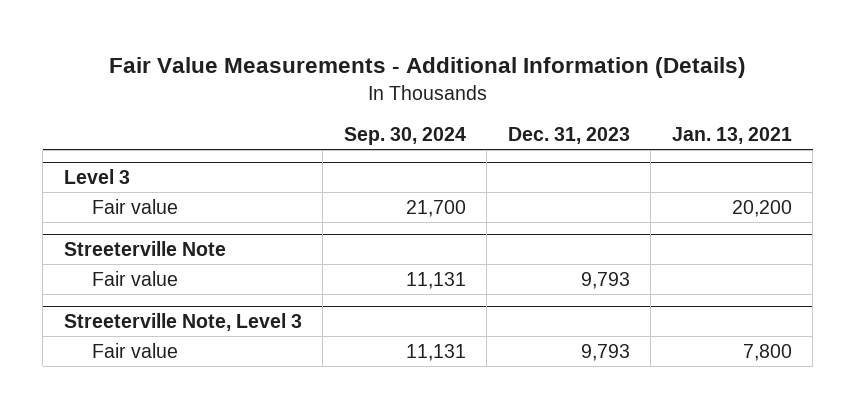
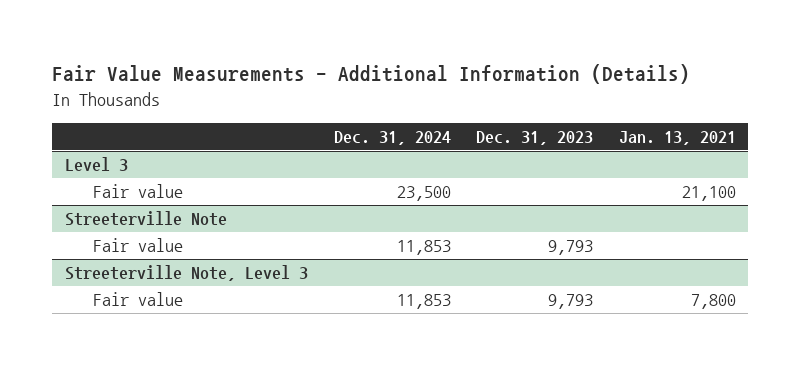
[343,127,466,146] Sep. 30, 2024 -> none
none -> [333,131,451,146] Dec. 31, 2024
[731,199,792,217] 20,200 -> [681,186,736,202] 21,100

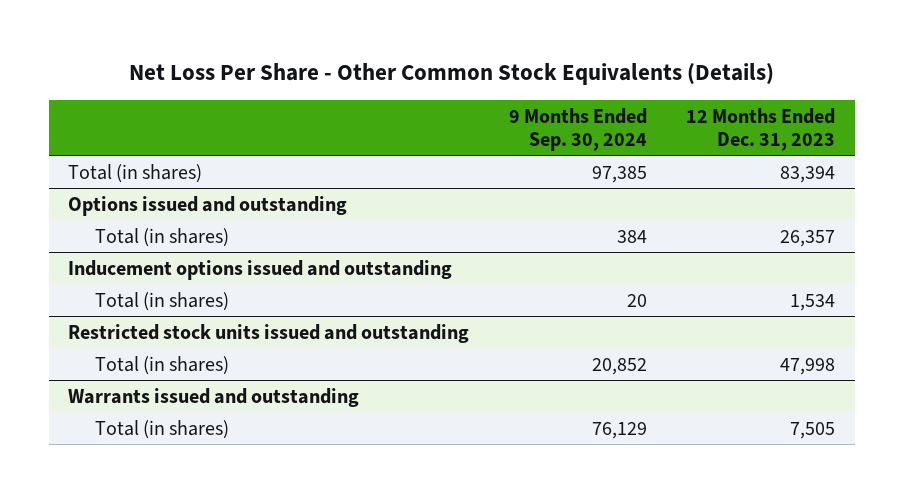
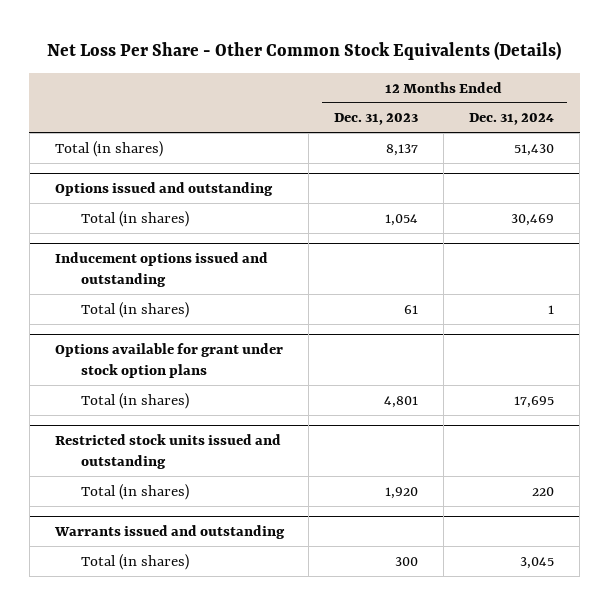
[508,107,647,152] 9 Months Ended Sep. 30, 2024 -> none
none -> [469,113,555,126] Dec. 31, 2024
[780,165,836,183] 83,394 -> [386,143,419,156] 8,137
[780,229,836,247] 26,357 -> [385,213,419,226] 1,054
[790,293,836,311] 1,534 -> [404,304,419,314] 61
none -> [54,343,283,378] Options available for grant under stock option plans
none -> [81,392,190,409] Total (in shares)
[780,357,836,375] 47,998 -> [385,486,419,499] 1,920
[790,421,836,439] 7,505 -> [395,556,419,566] 300

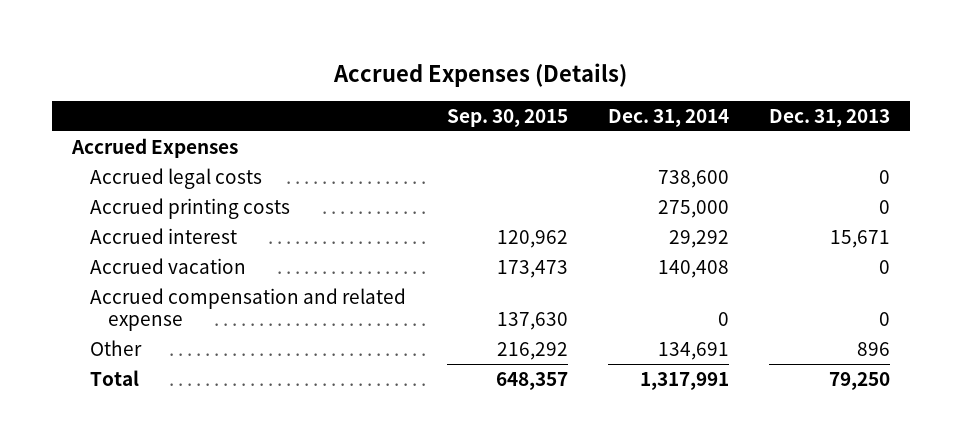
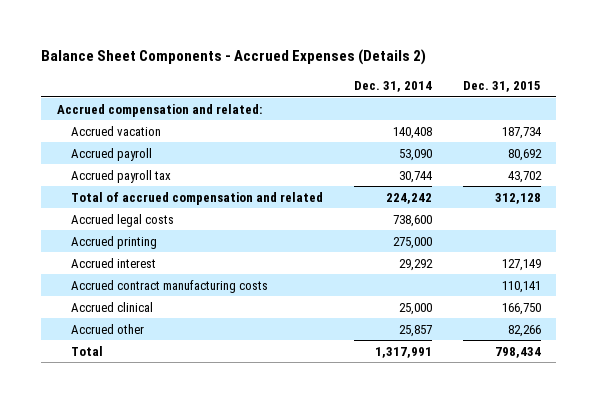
[333,62,628,87] Accrued Expenses (Details) -> [41,49,427,66] Balance Sheet Components - Accrued Expenses (Details 2)
[446,108,568,127] Sep. 30, 2015 -> none
[768,108,890,127] Dec. 31, 2013 -> none
none -> [462,81,541,93] Dec. 31, 2015
[71,137,239,158] Accrued Expenses -> none
none -> [56,103,262,117] Accrued compensation and related:
[90,257,247,274] Accrued vacation -> [70,125,161,136] Accrued vacation
none -> [70,147,152,161] Accrued payroll
none -> [70,169,171,183] Accrued payroll tax
none -> [70,191,323,205] Total of accrued compensation and related
[90,197,291,219] Accrued printing costs -> [70,235,157,249] Accrued printing
[90,287,407,331] Accrued compensation and related expense -> none
none -> [70,279,268,293] Accrued contract manufacturing costs
none -> [70,301,153,312] Accrued clinical
[90,339,143,356] Other -> [70,323,144,334] Accrued other
[657,341,729,360] 134,691 -> [398,324,432,337] 25,857

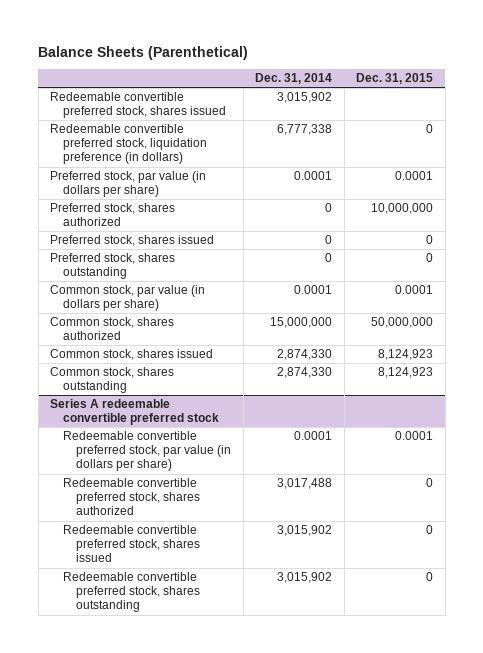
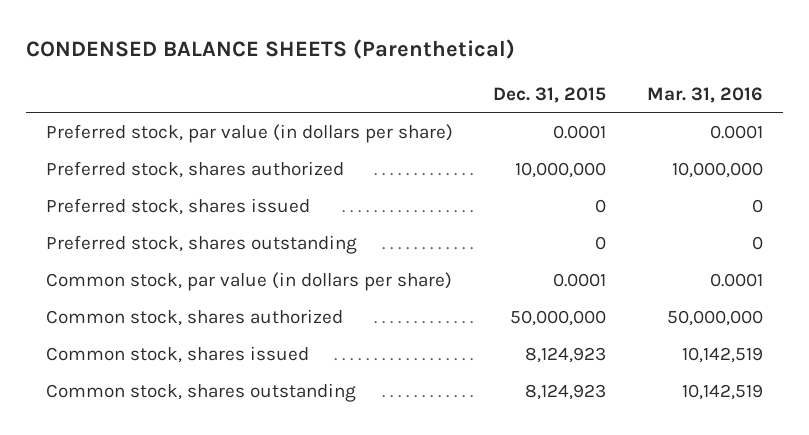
[38,45,249,60] Balance Sheets (Parenthetical) -> [26,38,516,59] CONDENSED BALANCE SHEETS (Parenthetical)
[255,73,333,85] Dec. 31, 2014 -> none
none -> [646,86,763,103] Mar. 31, 2016
[50,92,227,119] Redeemable convertible preferred stock, shares issued -> none
[50,124,208,165] Redeemable convertible preferred stock, liquidation preference (in dollars) -> none
[50,399,220,426] Series A redeemable convertible preferred stock -> none
[63,431,232,472] Redeemable convertible preferred stock, par value (in dollars per share) -> none
[63,478,201,516] Redeemable convertible preferred stock, shares authorized -> none
[63,525,201,563] Redeemable convertible preferred stock, shares issued -> none
[63,572,201,613] Redeemable convertible preferred stock, shares outstanding -> none

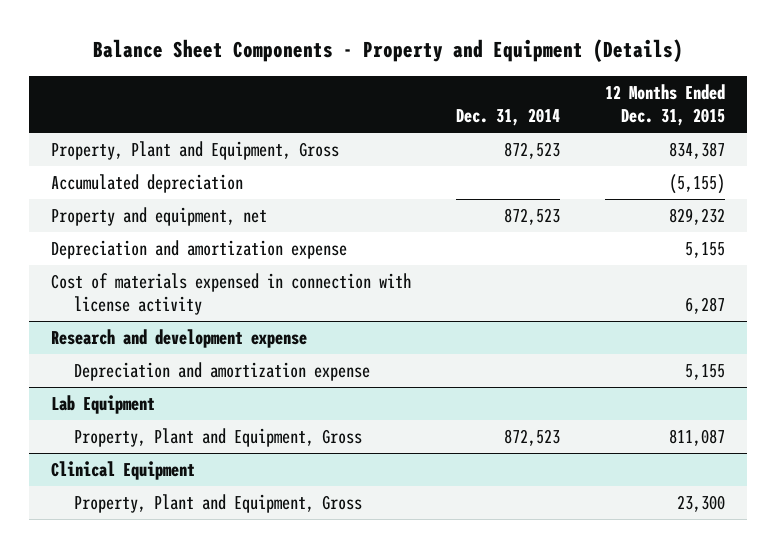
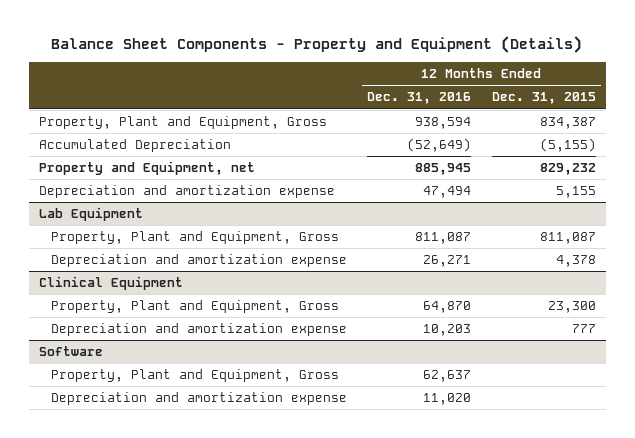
[456,107,561,126] Dec. 31, 2014 -> none
none -> [367,92,472,105] Dec. 31, 2016
[51,240,348,260] Depreciation and amortization expense -> none
[51,273,412,316] Cost of materials expensed in connection with license activity -> none
[51,329,308,349] Research and development expense -> none
[51,174,244,194] Accumulated depreciation -> [38,139,231,153] Accumulated Depreciation
[51,207,268,227] Property and equipment, net -> [38,161,255,176] Property and Equipment, net
none -> [50,254,347,268] Depreciation and amortization expense
none -> [50,323,347,337] Depreciation and amortization expense
none -> [38,346,103,357] Software
none -> [50,369,339,383] Property, Plant and Equipment, Gross
none -> [50,392,347,406] Depreciation and amortization expense

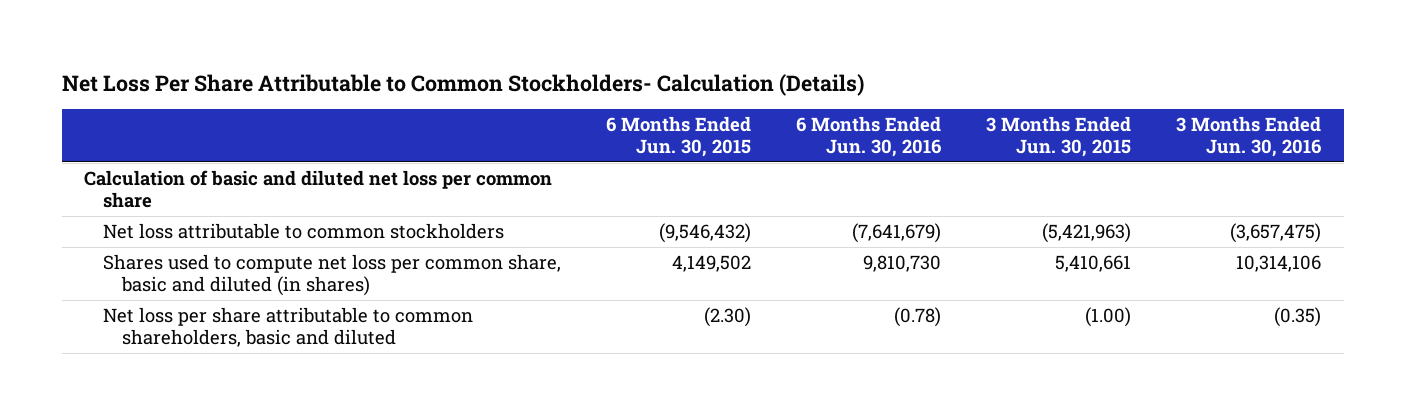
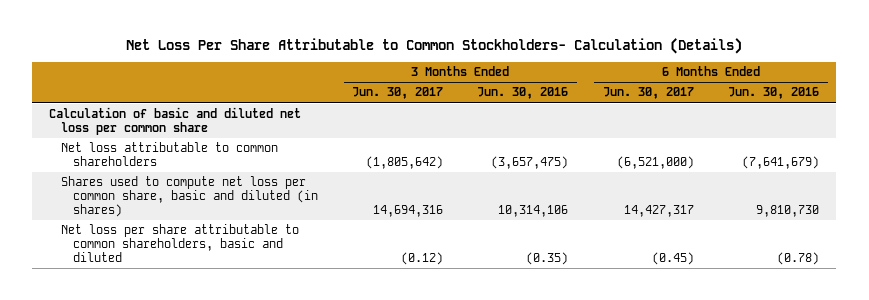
[606,116,752,158] 6 Months Ended Jun. 30, 2015 -> none
[986,116,1132,158] 3 Months Ended Jun. 30, 2015 -> none
none -> [352,87,444,100] Jun. 30, 2017
none -> [602,87,694,100] Jun. 30, 2017
[103,223,505,240] Net loss attributable to common stockholders -> [61,142,279,167] Net loss attributable to common shareholders

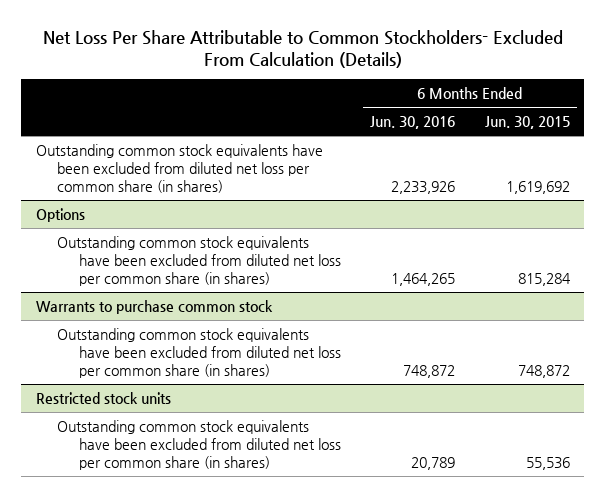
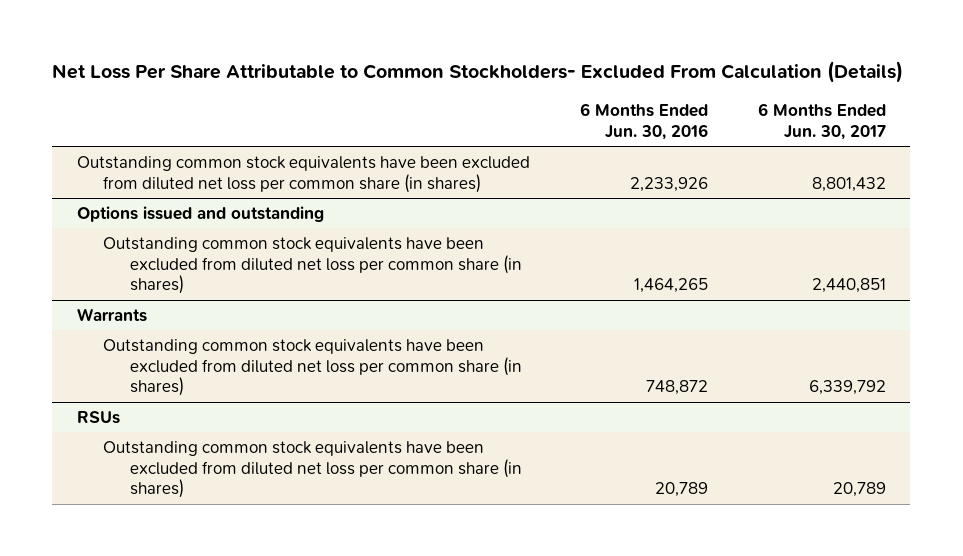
[484,116,570,130] Jun. 30, 2015 -> none
none -> [757,103,886,140] 6 Months Ended Jun. 30, 2017
[35,207,85,222] Options -> [77,205,325,222] Options issued and outstanding
[35,299,273,314] Warrants to purchase common stock -> [77,307,148,322] Warrants
[35,391,171,404] Restricted stock units -> [77,410,121,424] RSUs

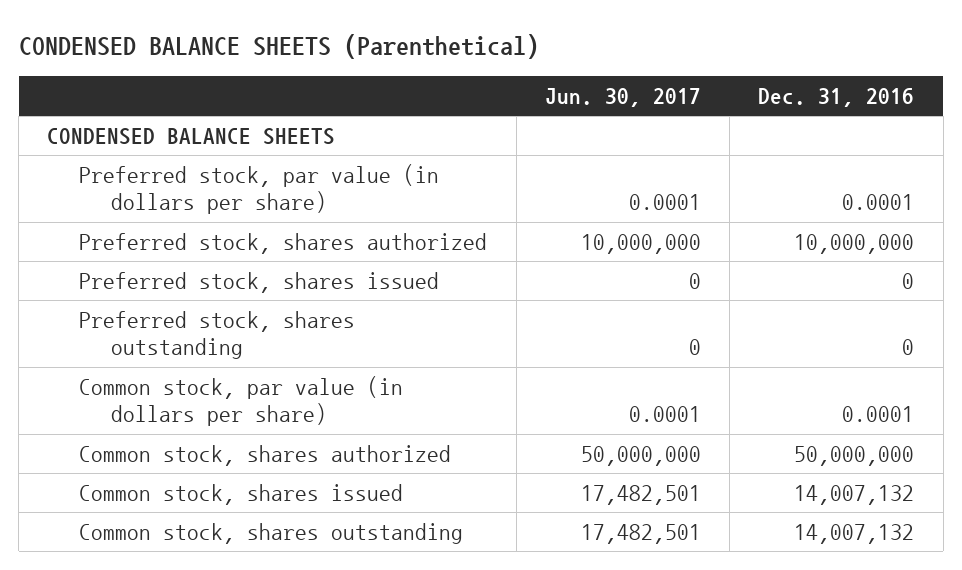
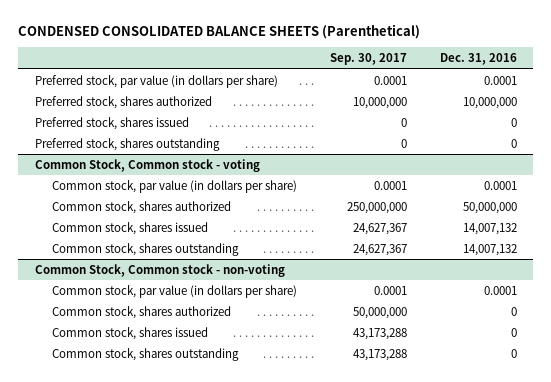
[18,33,539,59] CONDENSED BALANCE SHEETS (Parenthetical) -> [18,23,421,39] CONDENSED CONSOLIDATED BALANCE SHEETS (Parenthetical)
[544,88,701,108] Jun. 30, 2017 -> none
none -> [330,53,408,66] Sep. 30, 2017
[47,127,336,145] CONDENSED BALANCE SHEETS -> none
none -> [34,158,260,172] Common Stock, Common stock - voting
none -> [34,263,285,277] Common Stock, Common stock - non-voting
none -> [52,284,298,298] Common stock, par value (in dollars per share)
none -> [52,305,232,319] Common stock, shares authorized
none -> [52,326,209,340] Common stock, shares issued
none -> [52,347,240,361] Common stock, shares outstanding

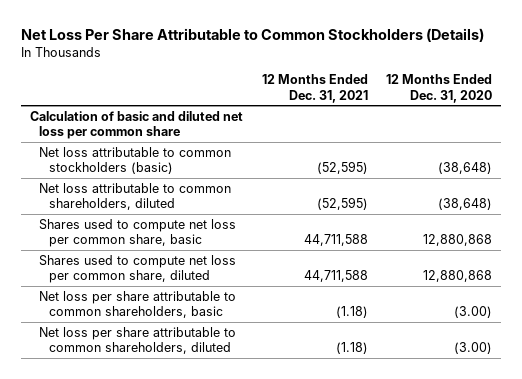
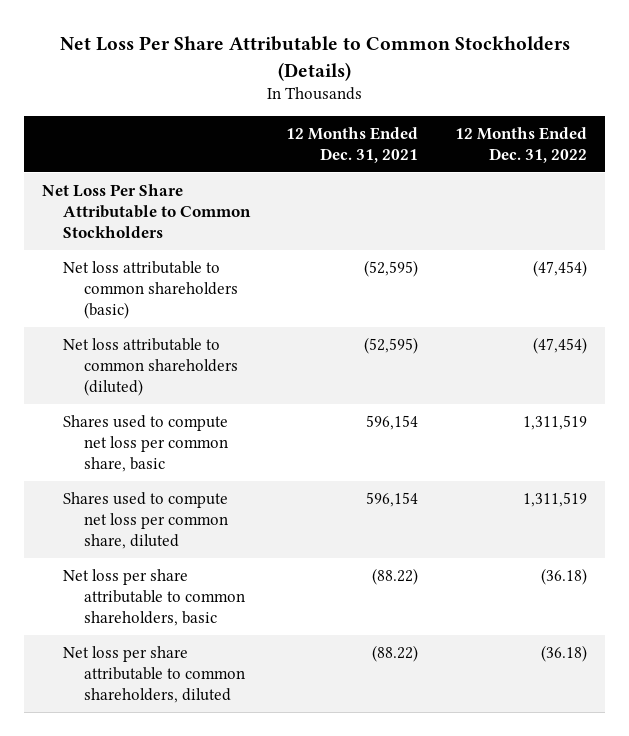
[386,74,493,103] 12 Months Ended Dec. 31, 2020 -> none
none -> [454,126,587,164] 12 Months Ended Dec. 31, 2022
[30,111,244,140] Calculation of basic and diluted net loss per common share -> none
none -> [42,183,252,239] Net Loss Per Share Attributable to Common Stockholders
[39,147,232,175] Net loss attributable to common stockholders (basic) -> [63,260,238,320] Net loss attributable to common shareholders (basic)
[39,183,232,211] Net loss attributable to common shareholders, diluted -> [63,337,238,397] Net loss attributable to common shareholders (diluted)
[303,234,368,247] 44,711,588 -> [366,414,419,430] 596,154
[303,270,368,283] 44,711,588 -> [366,491,419,507] 596,154
[335,306,368,319] (1.18) -> [372,567,419,585] (88.22)
[335,342,368,355] (1.18) -> [372,644,419,662] (88.22)

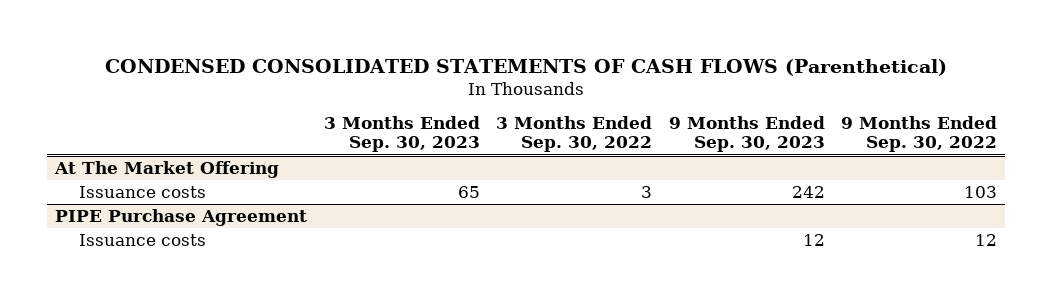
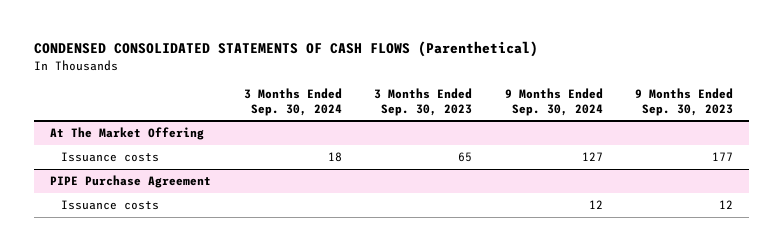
[496,116,653,153] 3 Months Ended Sep. 30, 2022 -> none
[841,116,998,153] 9 Months Ended Sep. 30, 2022 -> none
none -> [243,87,342,116] 3 Months Ended Sep. 30, 2024
none -> [504,87,603,116] 9 Months Ended Sep. 30, 2024
[791,186,825,199] 242 -> [712,152,734,162] 177

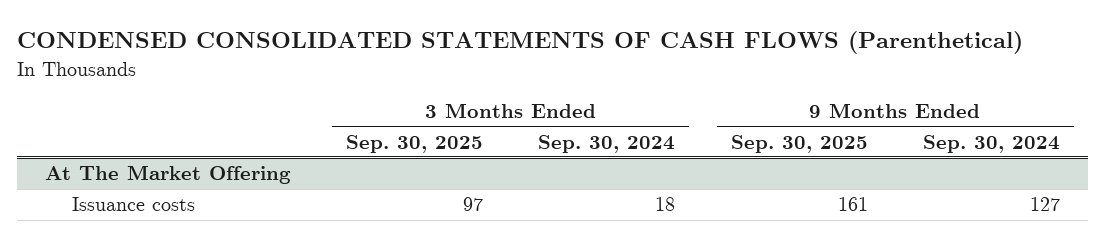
[374,87,473,116] 3 Months Ended Sep. 30, 2023 -> none
[635,87,734,116] 9 Months Ended Sep. 30, 2023 -> none
none -> [345,134,483,153] Sep. 30, 2025
none -> [730,134,868,153] Sep. 30, 2025
[50,175,212,189] PIPE Purchase Agreement -> none
[60,200,159,211] Issuance costs -> none

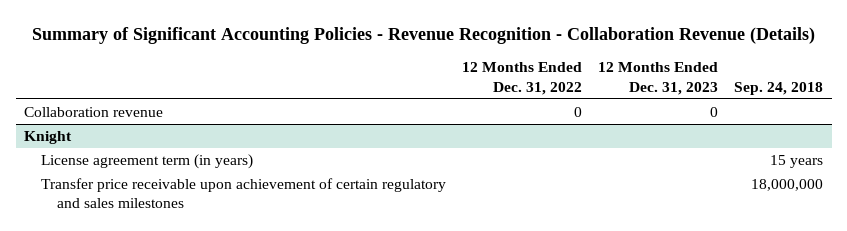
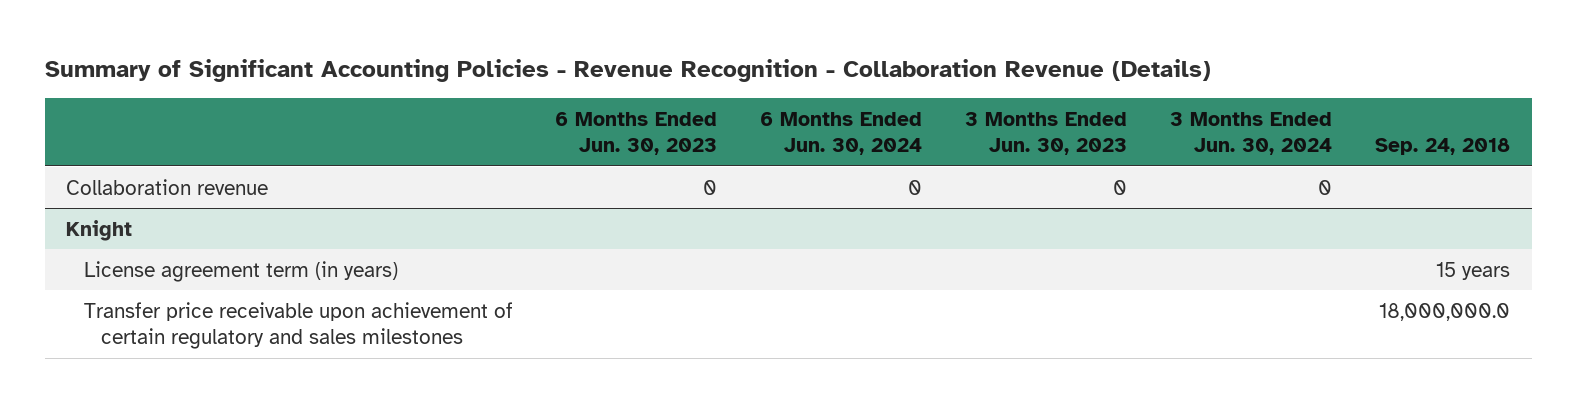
[461,62,582,95] 12 Months Ended Dec. 31, 2022 -> none
[598,62,719,95] 12 Months Ended Dec. 31, 2023 -> none
none -> [555,111,718,155] 6 Months Ended Jun. 30, 2023
none -> [760,111,923,155] 6 Months Ended Jun. 30, 2024
none -> [965,111,1128,155] 3 Months Ended Jun. 30, 2023
none -> [1170,111,1333,155] 3 Months Ended Jun. 30, 2024
[751,178,824,191] 18,000,000 -> [1379,302,1511,321] 18,000,000.0

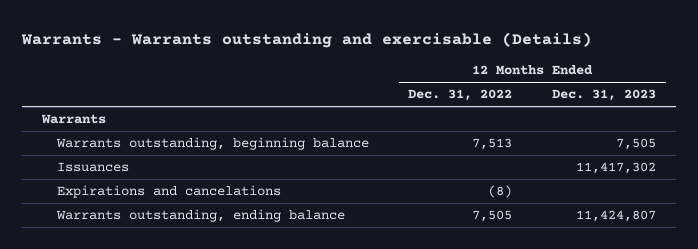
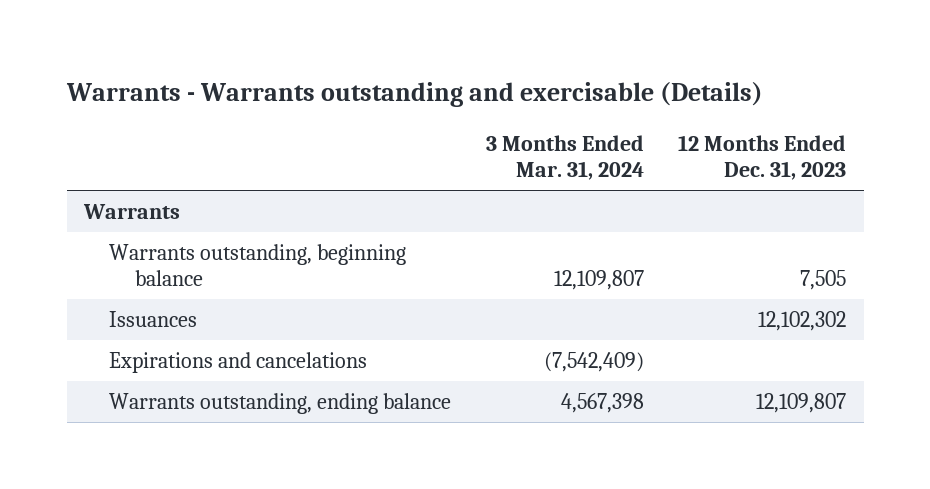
[408,89,513,102] Dec. 31, 2022 -> none
none -> [485,134,644,181] 3 Months Ended Mar. 31, 2024
[576,162,657,175] 11,417,302 -> [758,310,847,331] 12,102,302
[576,210,657,223] 11,424,807 -> [756,392,847,413] 12,109,807

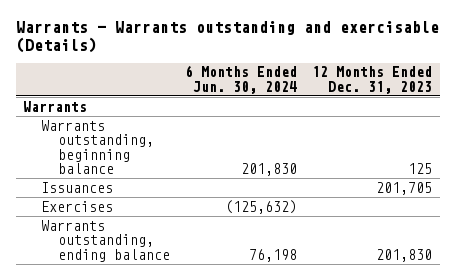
[485,134,644,181] 3 Months Ended Mar. 31, 2024 -> none
none -> [185,65,298,94] 6 Months Ended Jun. 30, 2024
[109,351,368,373] Expirations and cancelations -> none
[800,270,847,291] 7,505 -> [408,163,433,175] 125
[758,310,847,331] 12,102,302 -> [376,181,433,195] 201,705
none -> [40,200,113,212] Exercises
[756,392,847,413] 12,109,807 -> [376,248,433,262] 201,830

